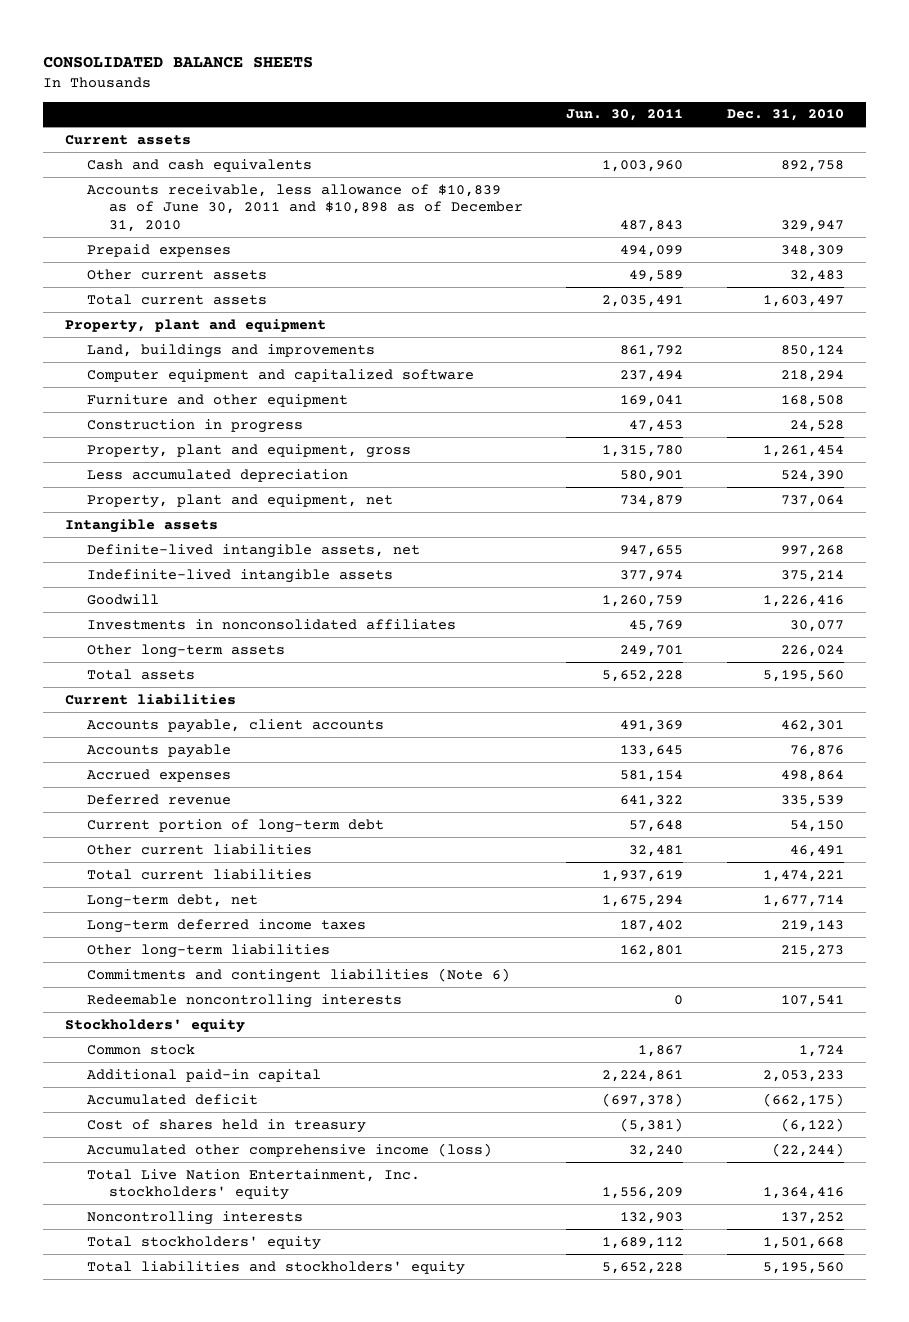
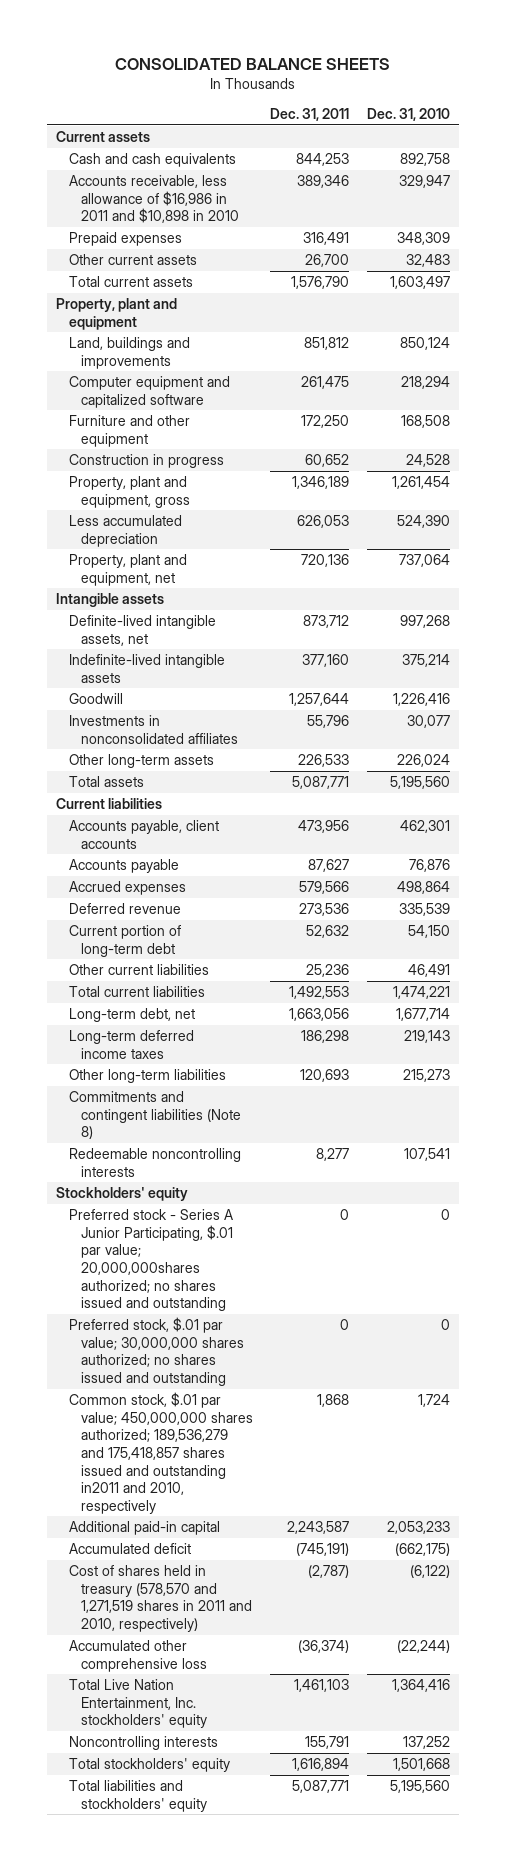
[566,109,684,122] Jun. 30, 2011 -> none
none -> [270,108,350,122] Dec. 31, 2011
[86,183,523,232] Accounts receivable, less allowance of $10,839 as of June 30, 2011 and $10,898 as of December 31, 2010 -> [68,175,239,224] Accounts receivable, less allowance of $16,986 in 2011 and $10,898 in 2010
[86,967,510,983] Commitments and contingent liabilities (Note 6) -> [68,1091,241,1140] Commitments and contingent liabilities (Note 8)
none -> [68,1209,233,1312] Preferred stock - Series A Junior Participating, $.01 par value; 20,000,000shares authorized; no shares issued and outstanding
none -> [68,1317,244,1386] Preferred stock, $.01 par value; 30,000,000 shares authorized; no shares issued and outstanding
[86,1043,195,1055] Common stock -> [68,1392,253,1514] Common stock, $.01 par value; 450,000,000 shares authorized; 189,536,279 and 175,418,857 shares issued and outstanding in2011 and 2010, respectively
[86,1118,366,1133] Cost of shares held in treasury -> [68,1565,252,1632] Cost of shares held in treasury (578,570 and 1,271,519 shares in 2011 and 2010, respectively)
[86,1142,492,1157] Accumulated other comprehensive income (loss) -> [68,1640,207,1672] Accumulated other comprehensive loss

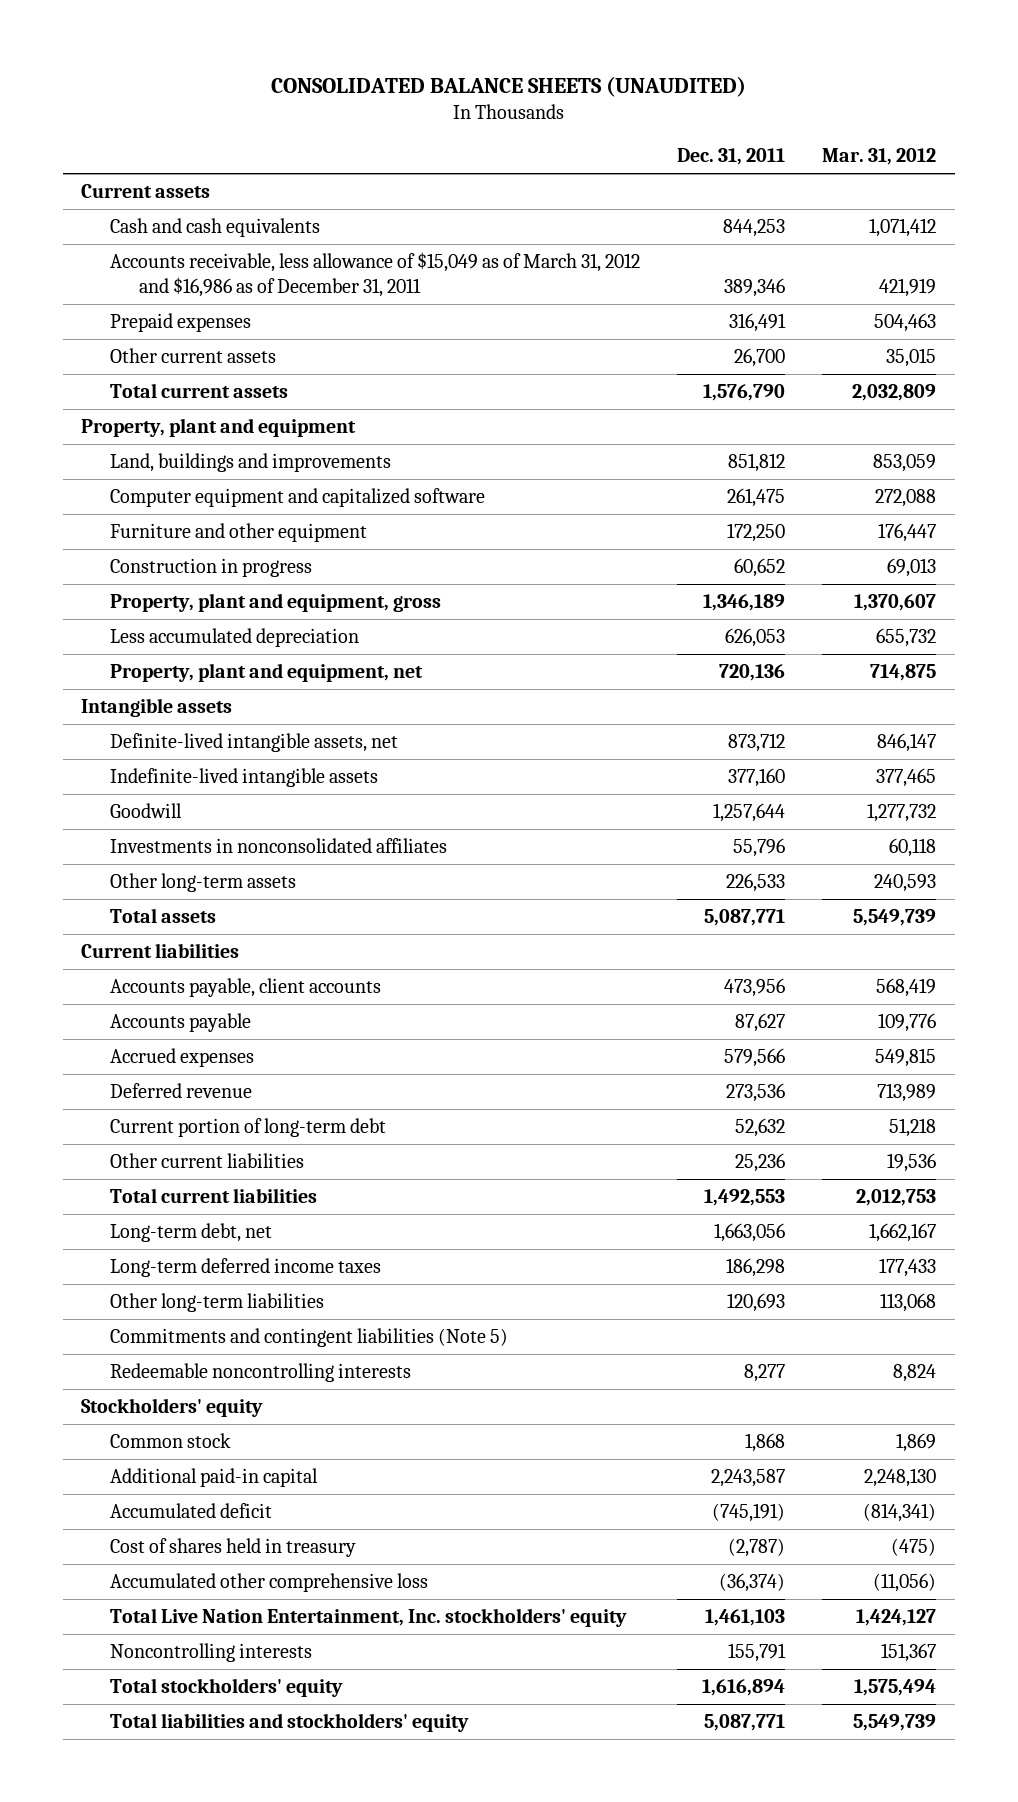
[115,57,391,70] CONSOLIDATED BALANCE SHEETS -> [270,75,746,97] CONSOLIDATED BALANCE SHEETS (UNAUDITED)
[367,108,451,122] Dec. 31, 2010 -> none
none -> [822,148,937,166] Mar. 31, 2012
[68,175,239,224] Accounts receivable, less allowance of $16,986 in 2011 and $10,898 in 2010 -> [110,252,641,297] Accounts receivable, less allowance of $15,049 as of March 31, 2012 and $16,986 as of December 31, 2011
[68,1091,241,1140] Commitments and contingent liabilities (Note 8) -> [110,1328,509,1348] Commitments and contingent liabilities (Note 5)
[68,1209,233,1312] Preferred stock - Series A Junior Participating, $.01 par value; 20,000,000shares authorized; no shares issued and outstanding -> none
[68,1317,244,1386] Preferred stock, $.01 par value; 30,000,000 shares authorized; no shares issued and outstanding -> none
[68,1392,253,1514] Common stock, $.01 par value; 450,000,000 shares authorized; 189,536,279 and 175,418,857 shares issued and outstanding in2011 and 2010, respectively -> [110,1433,232,1449] Common stock
[68,1565,252,1632] Cost of shares held in treasury (578,570 and 1,271,519 shares in 2011 and 2010, respectively) -> [110,1538,357,1558] Cost of shares held in treasury

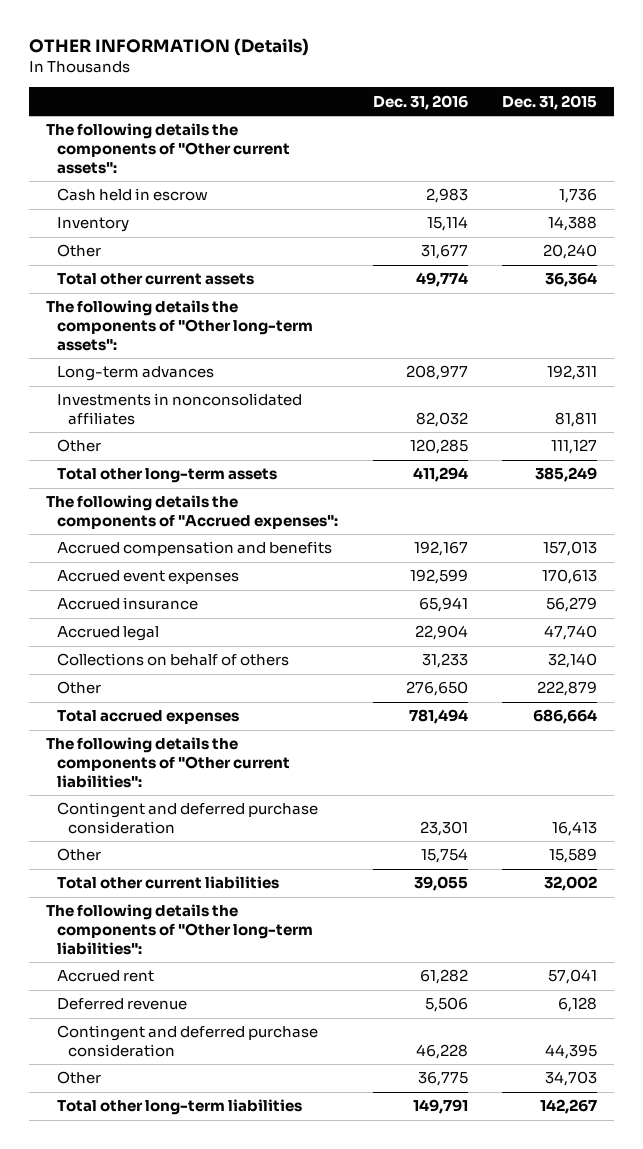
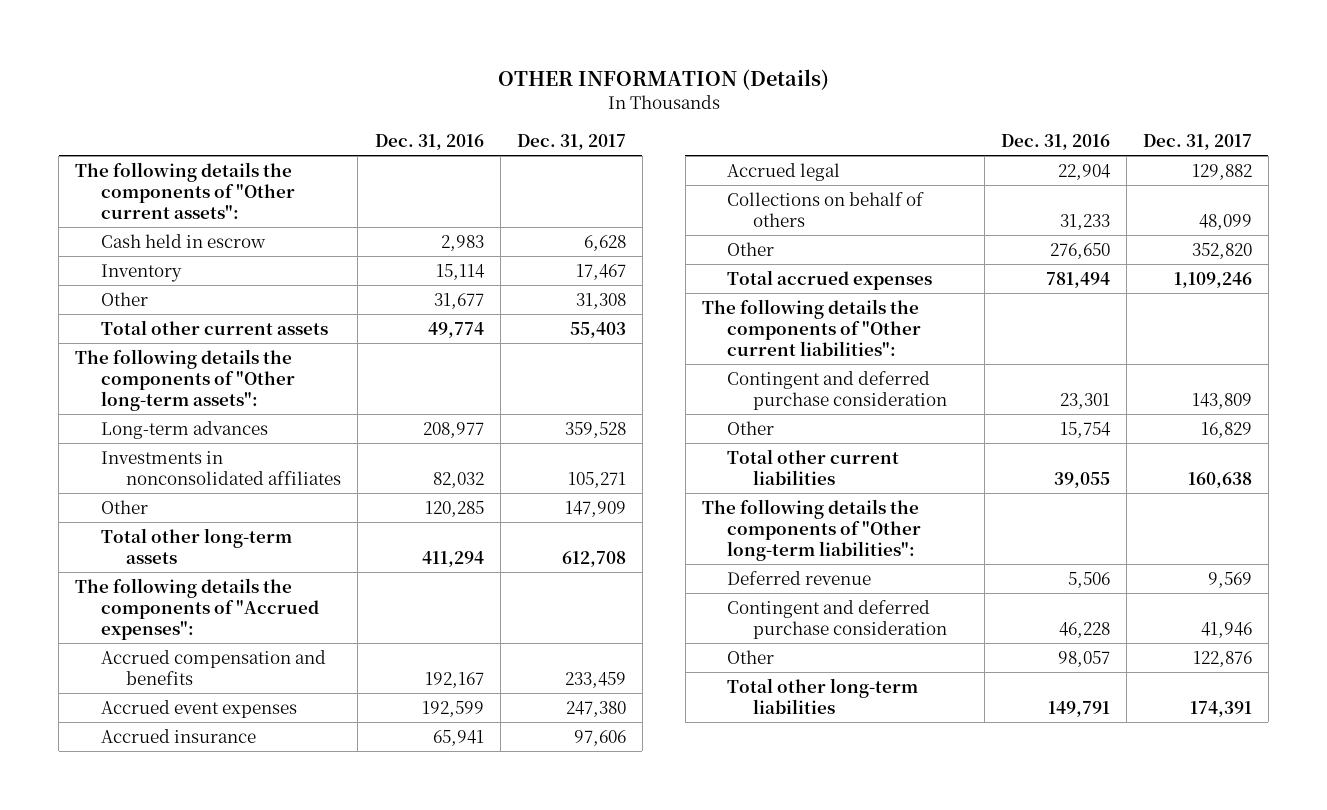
[502,94,598,110] Dec. 31, 2015 -> none
none -> [516,133,626,150] Dec. 31, 2017
[57,970,155,983] Accrued rent -> none
[417,1071,468,1087] 36,775 -> [1057,650,1110,667] 98,057

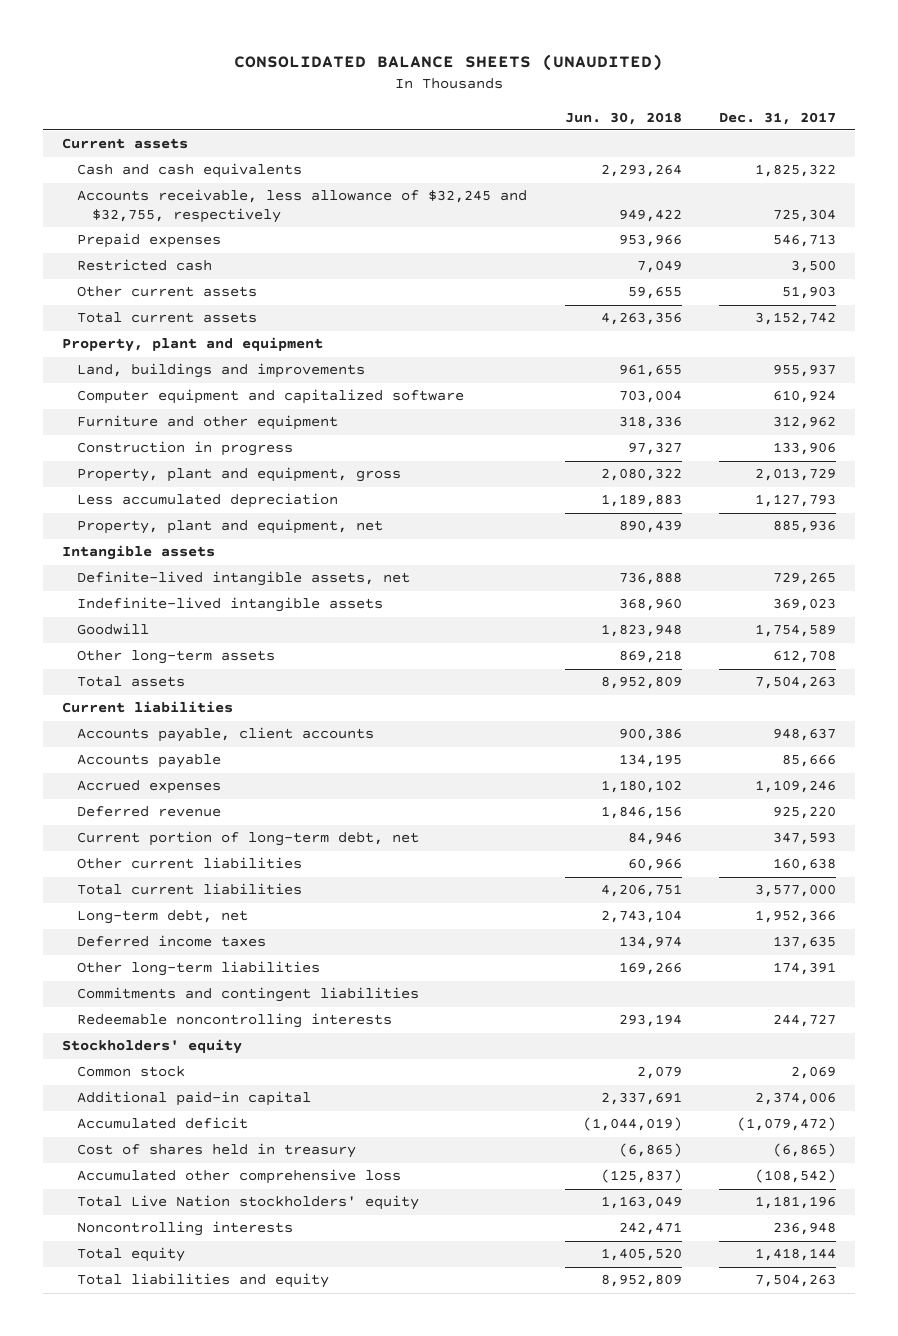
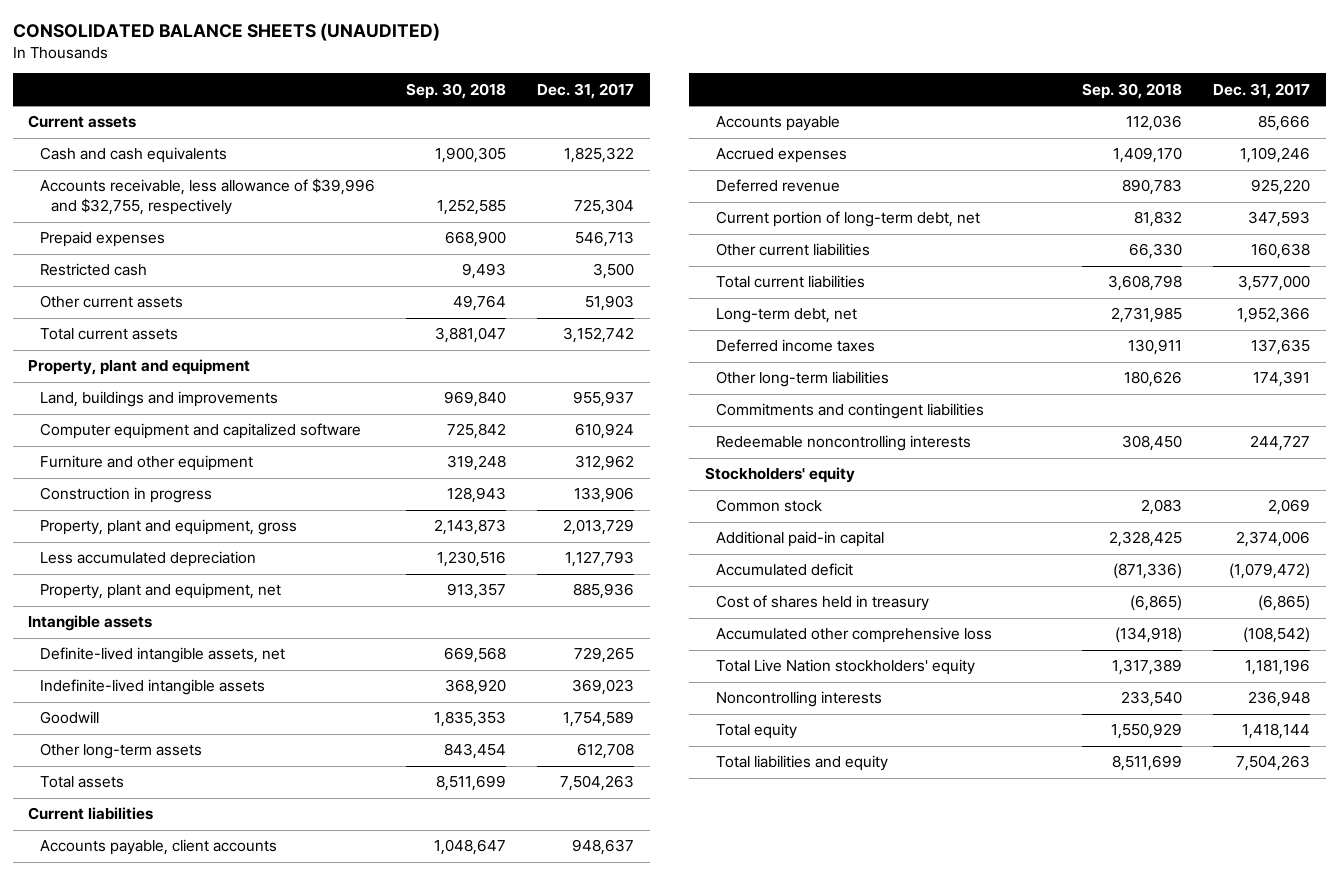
[564,111,682,125] Jun. 30, 2018 -> none
none -> [405,82,506,99] Sep. 30, 2018
[77,189,528,224] Accounts receivable, less allowance of $32,245 and $32,755, respectively -> [39,178,375,216] Accounts receivable, less allowance of $39,996 and $32,755, respectively

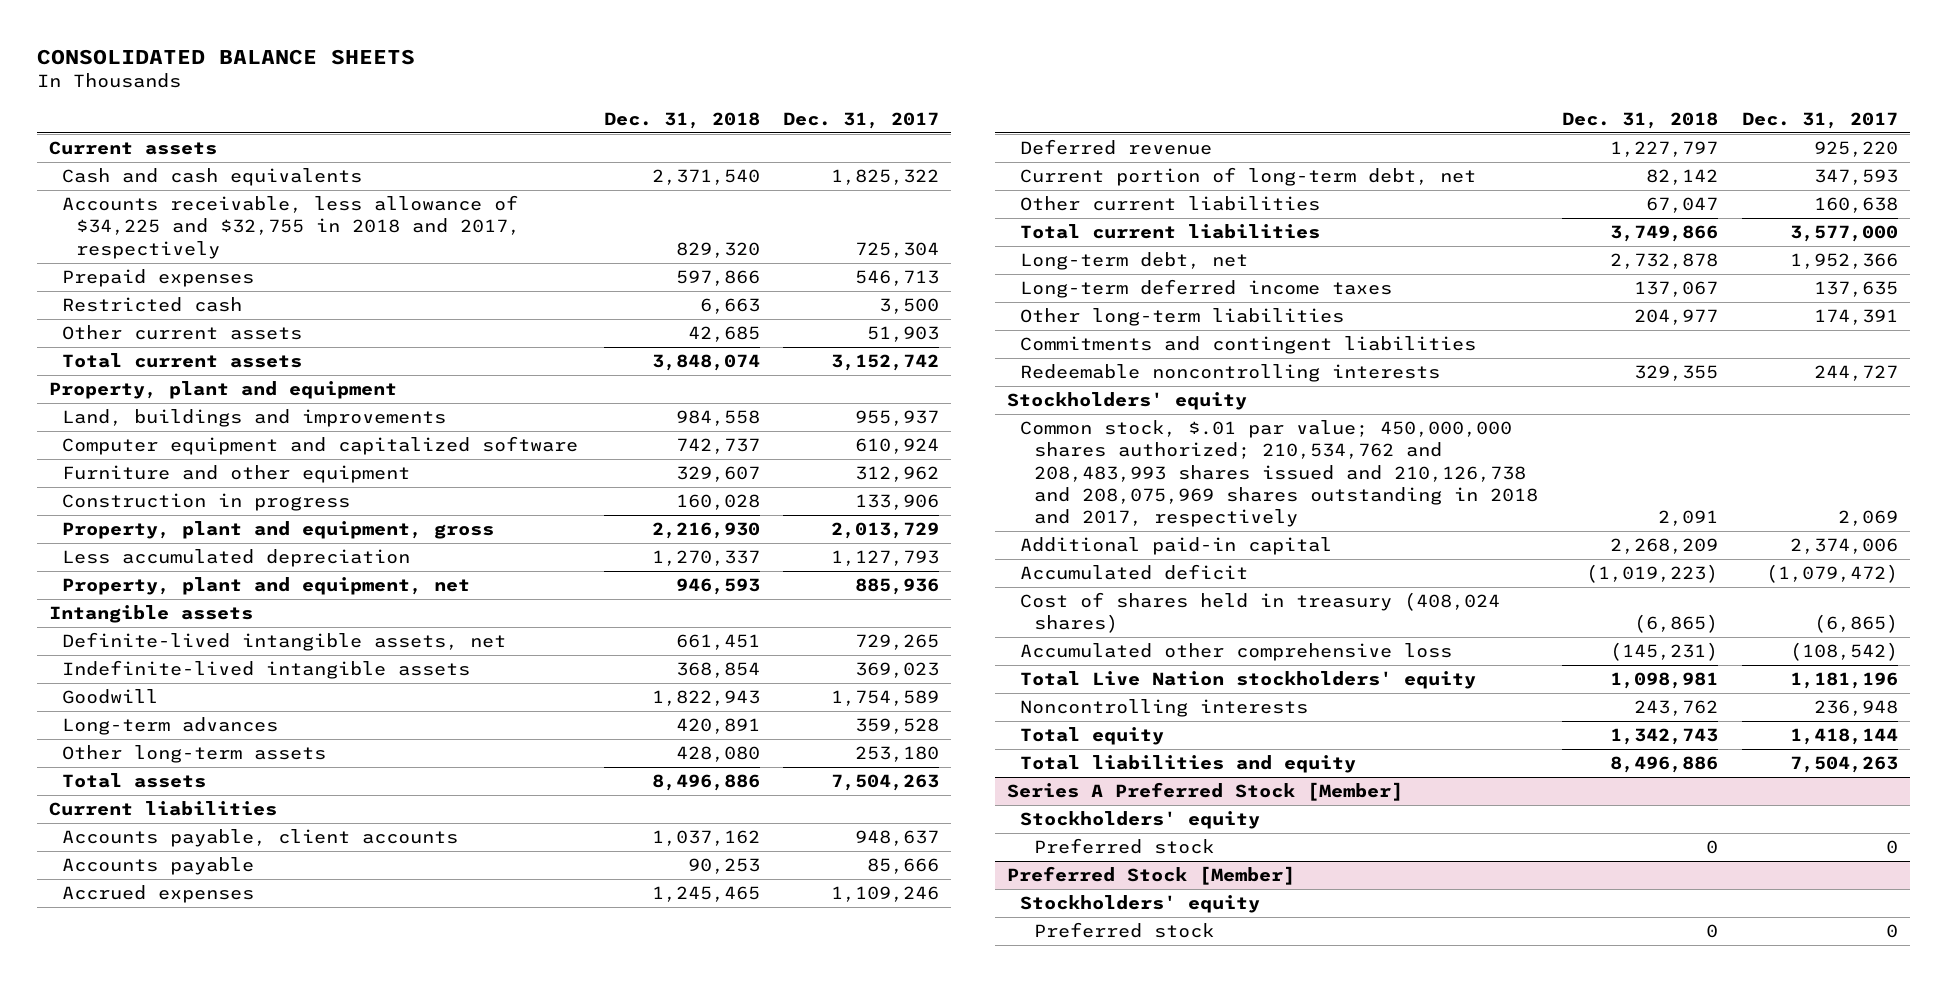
[12,22,440,41] CONSOLIDATED BALANCE SHEETS (UNAUDITED) -> [36,48,415,65] CONSOLIDATED BALANCE SHEETS
[405,82,506,99] Sep. 30, 2018 -> none
none -> [603,111,760,129] Dec. 31, 2018
[39,178,375,216] Accounts receivable, less allowance of $39,996 and $32,755, respectively -> [62,195,520,259] Accounts receivable, less allowance of $34,225 and $32,755 in 2018 and 2017, respectively
none -> [62,717,279,736] Long-term advances
[577,743,635,760] 612,708 -> [855,746,940,763] 253,180
[715,339,875,353] Deferred income taxes -> [1020,279,1393,299] Long-term deferred income taxes
[715,499,822,513] Common stock -> [1020,420,1538,527] Common stock, $.01 par value; 450,000,000 shares authorized; 210,534,762 and 208,483,993 shares issued and 210,126,738 and 208,075,969 shares outstanding in 2018 and 2017, respectively
[715,595,929,612] Cost of shares held in treasury -> [1020,592,1501,634] Cost of shares held in treasury (408,024 shares)
none -> [1006,782,1403,802] Series A Preferred Stock [Member]
none -> [1020,811,1261,830] Stockholders' equity
none -> [1033,838,1214,855] Preferred stock
none -> [1006,866,1295,886] Preferred Stock [Member]
none -> [1020,895,1261,914] Stockholders' equity
none -> [1033,922,1214,939] Preferred stock

